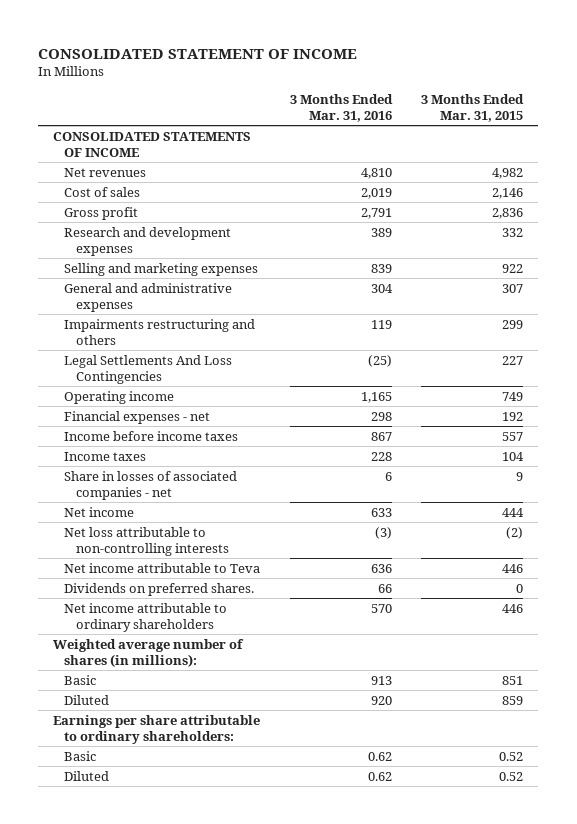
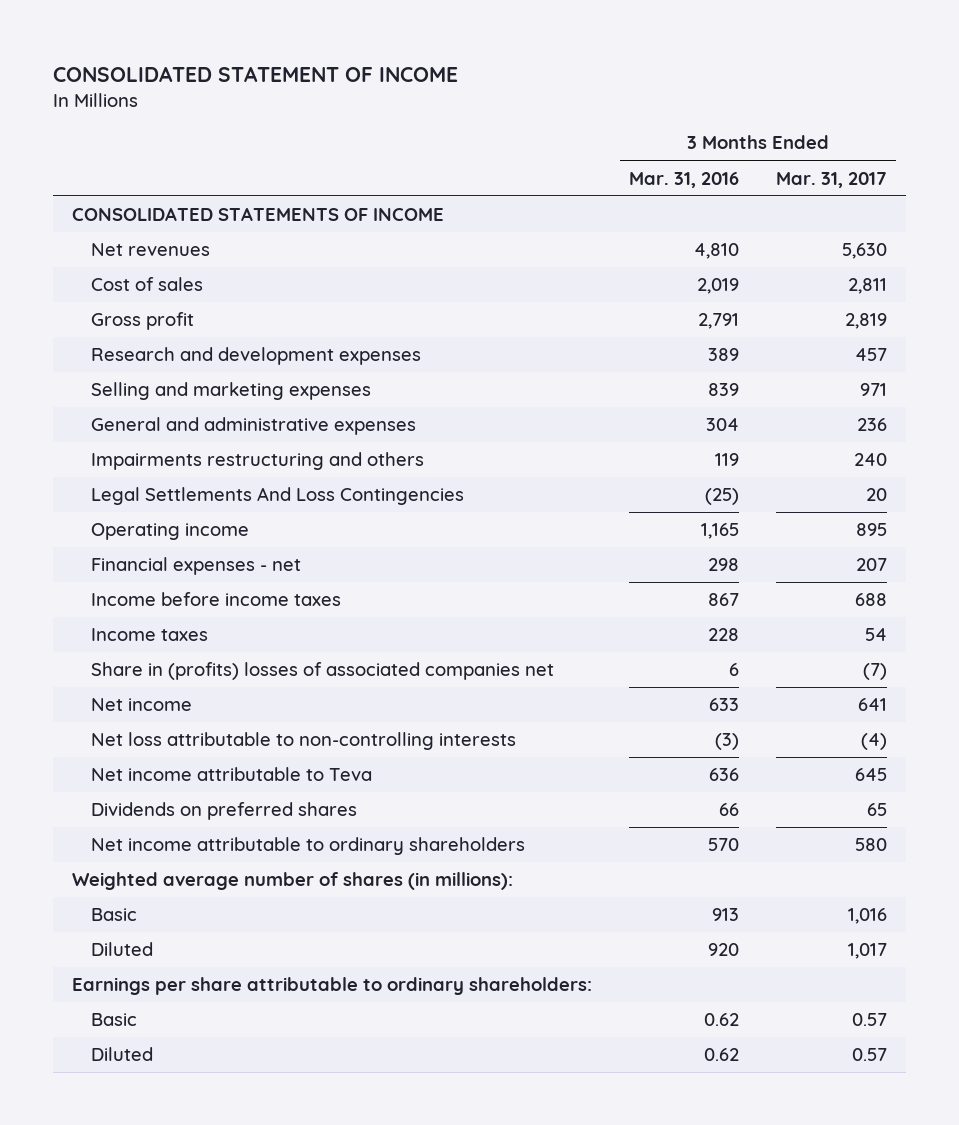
[421,93,525,122] 3 Months Ended Mar. 31, 2015 -> none
none -> [776,171,888,188] Mar. 31, 2017
[64,470,238,500] Share in losses of associated companies - net -> [90,662,554,681] Share in (profits) losses of associated companies net
[64,582,255,596] Dividends on preferred shares. -> [90,802,357,821] Dividends on preferred shares

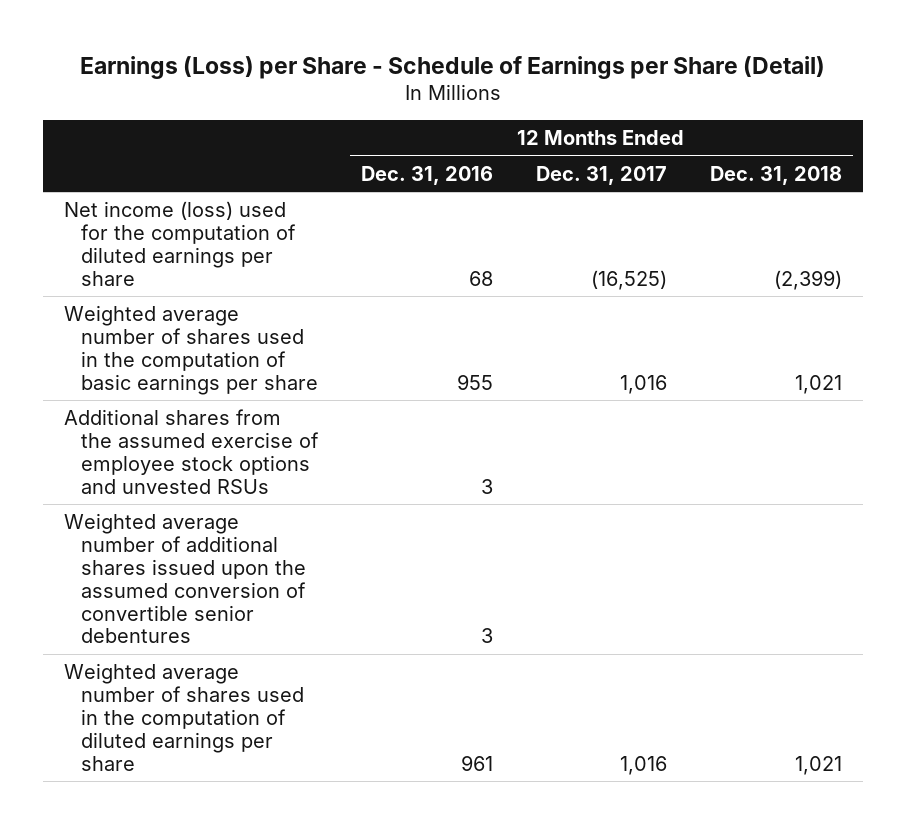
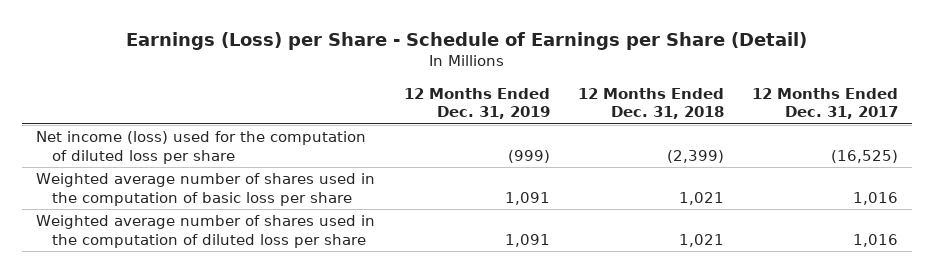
[360,165,493,185] Dec. 31, 2016 -> none
none -> [403,87,550,120] 12 Months Ended Dec. 31, 2019
[64,409,319,494] Additional shares from the assumed exercise of employee stock options and unvested RSUs -> none
[64,513,306,644] Weighted average number of additional shares issued upon the assumed conversion of convertible senior debentures -> none
[64,201,296,286] Net income (loss) used for the computation of diluted earnings per share -> [36,131,367,164] Net income (loss) used for the computation of diluted loss per share
[64,305,318,395] Weighted average number of shares used in the computation of basic earnings per share -> [36,173,376,206] Weighted average number of shares used in the computation of basic loss per share
[64,663,304,771] Weighted average number of shares used in the computation of diluted earnings per share -> [36,215,376,248] Weighted average number of shares used in the computation of diluted loss per share

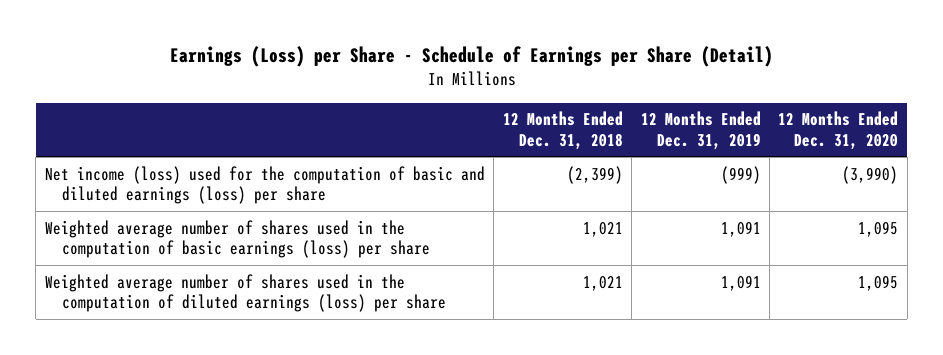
[752,87,899,120] 12 Months Ended Dec. 31, 2017 -> none
none -> [778,111,899,150] 12 Months Ended Dec. 31, 2020
[36,131,367,164] Net income (loss) used for the computation of diluted loss per share -> [44,165,485,205] Net income (loss) used for the computation of basic and diluted earnings (loss) per share
[36,173,376,206] Weighted average number of shares used in the computation of basic loss per share -> [44,219,430,259] Weighted average number of shares used in the computation of basic earnings (loss) per share
[36,215,376,248] Weighted average number of shares used in the computation of diluted loss per share -> [44,273,446,313] Weighted average number of shares used in the computation of diluted earnings (loss) per share

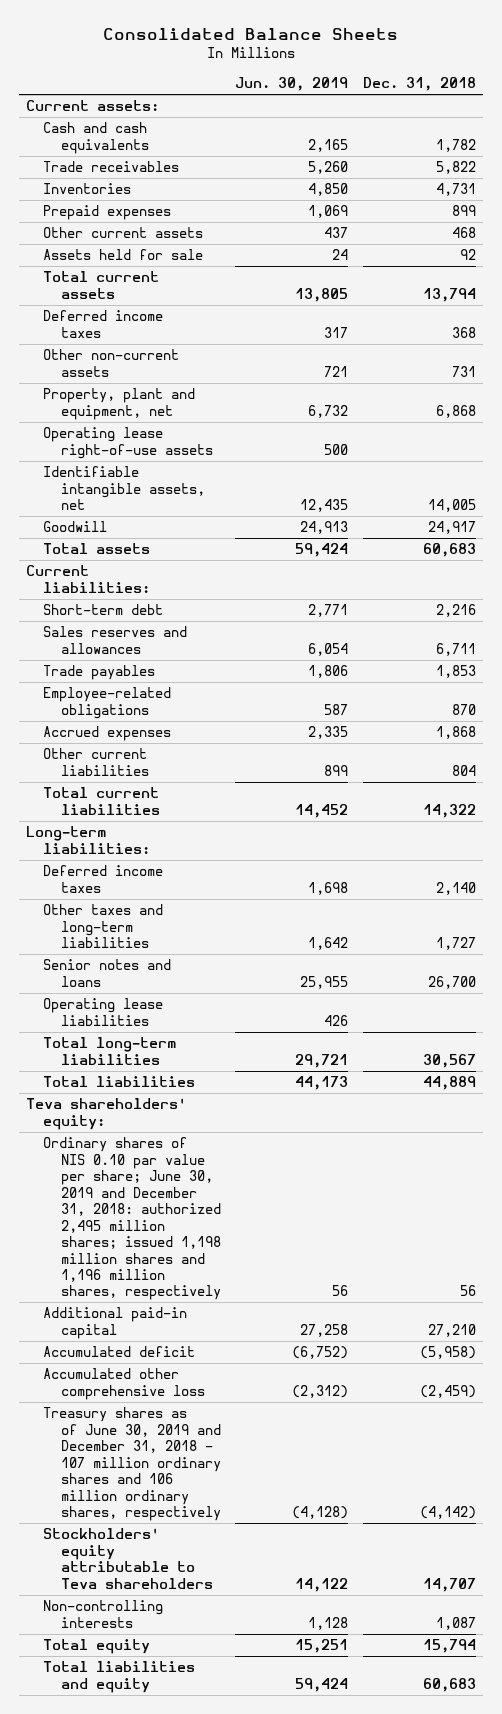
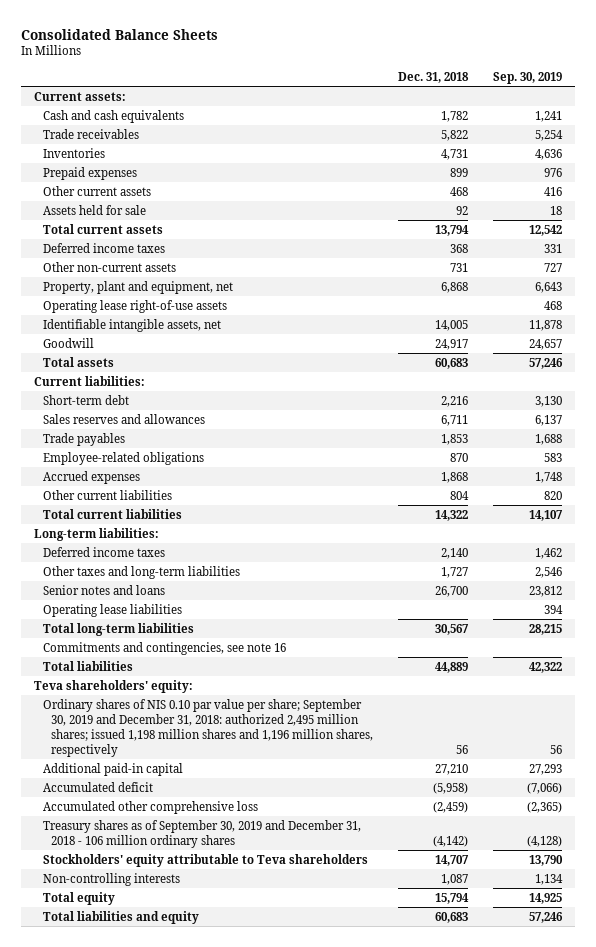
[235,77,349,92] Jun. 30, 2019 -> none
none -> [493,71,563,84] Sep. 30, 2019
none -> [42,641,286,655] Commitments and contingencies, see note 16
[43,1137,221,1301] Ordinary shares of NIS 0.10 par value per share; June 30, 2019 and December 31, 2018: authorized 2,495 million shares; issued 1,198 million shares and 1,196 million shares, respectively -> [42,698,374,757] Ordinary shares of NIS 0.10 par value per share; September 30, 2019 and December 31, 2018: authorized 2,495 million shares; issued 1,198 million shares and 1,196 million shares, respectively
[43,1407,221,1522] Treasury shares as of June 30, 2019 and December 31, 2018 - 107 million ordinary shares and 106 million ordinary shares, respectively -> [42,819,361,848] Treasury shares as of September 30, 2019 and December 31, 2018 - 106 million ordinary shares

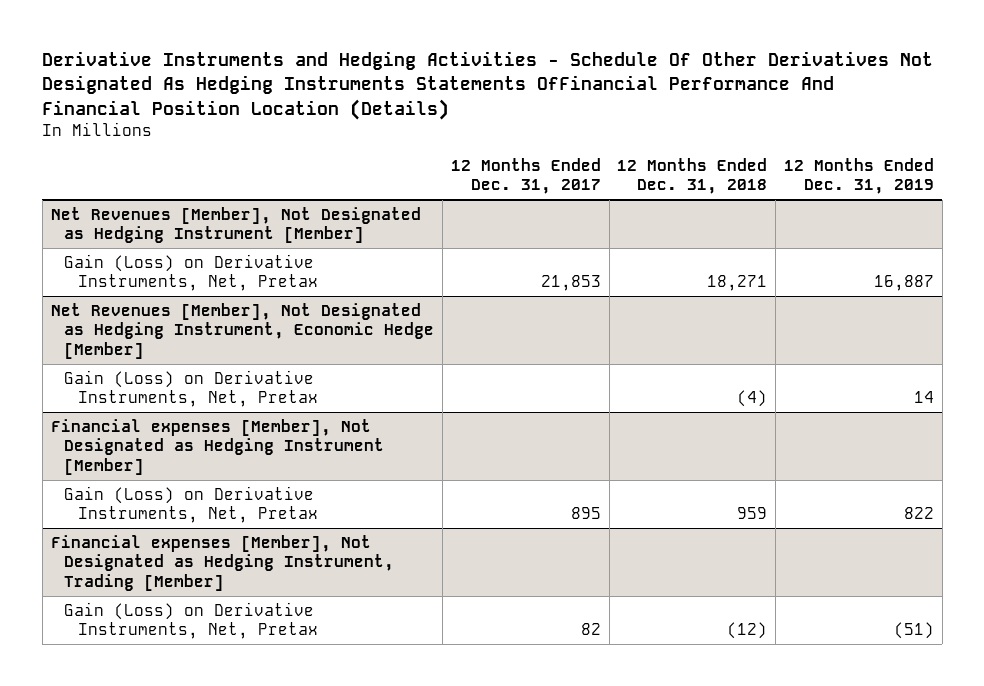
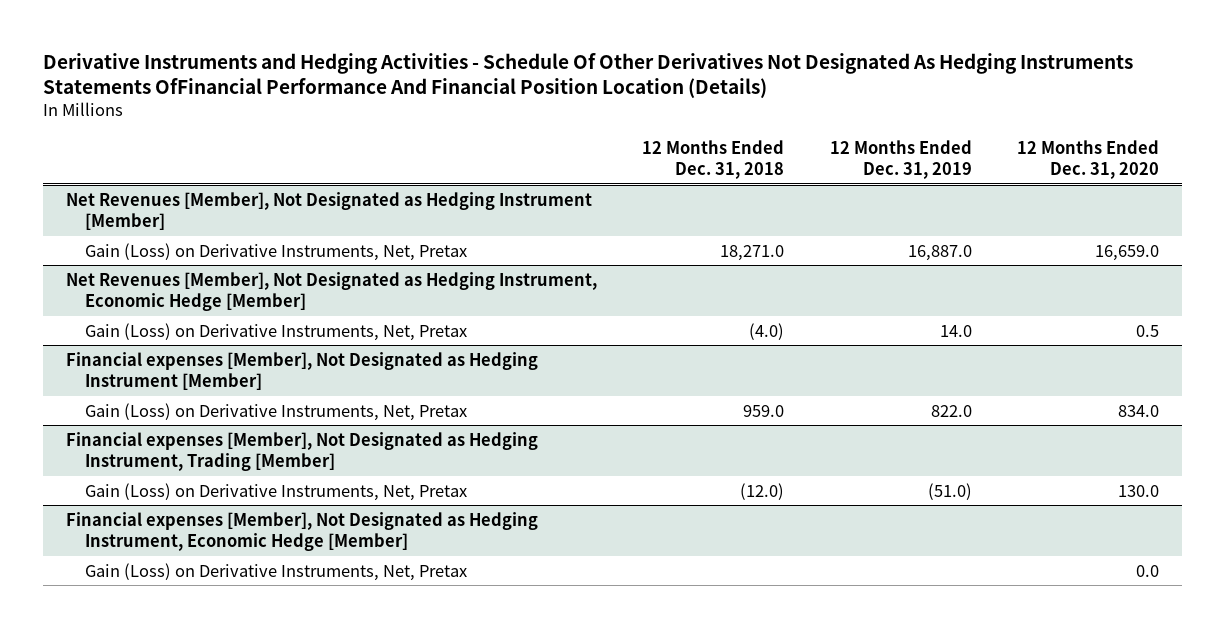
[450,157,601,195] 12 Months Ended Dec. 31, 2017 -> none
none -> [1017,139,1160,179] 12 Months Ended Dec. 31, 2020
[707,275,768,292] 18,271 -> [720,244,785,261] 18,271.0
[873,275,934,292] 16,887 -> [907,244,972,261] 16,887.0
[737,390,768,408] (4) -> [749,322,785,340] (4.0)
[913,391,934,404] 14 -> [939,324,972,337] 14.0
[737,507,768,520] 959 -> [743,404,785,417] 959.0
[903,507,934,520] 822 -> [930,404,972,417] 822.0
[727,622,768,640] (12) -> [740,482,785,500] (12.0)
[893,622,934,640] (51) -> [927,482,972,500] (51.0)
none -> [65,511,538,552] Financial expenses [Member], Not Designated as Hedging Instrument, Economic Hedge [Member]
none -> [84,562,467,581] Gain (Loss) on Derivative Instruments, Net, Pretax

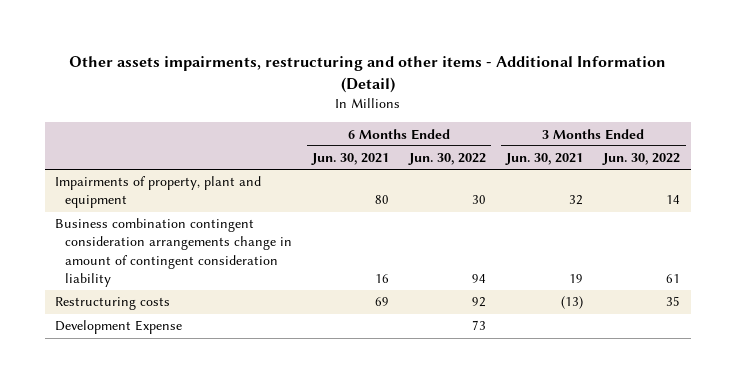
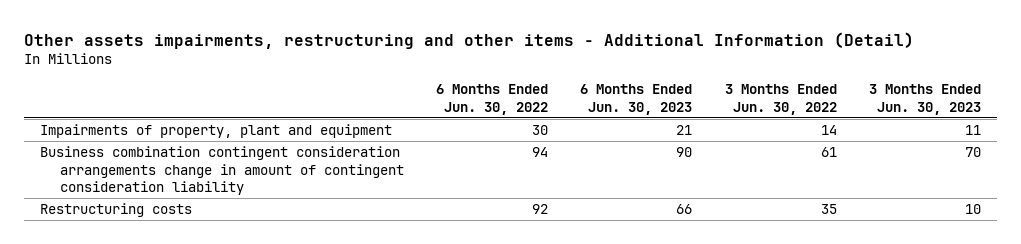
[311,153,390,166] Jun. 30, 2021 -> none
[505,153,584,166] Jun. 30, 2021 -> none
none -> [580,84,693,115] 6 Months Ended Jun. 30, 2023
none -> [868,84,981,115] 3 Months Ended Jun. 30, 2023
[55,320,183,335] Development Expense -> none

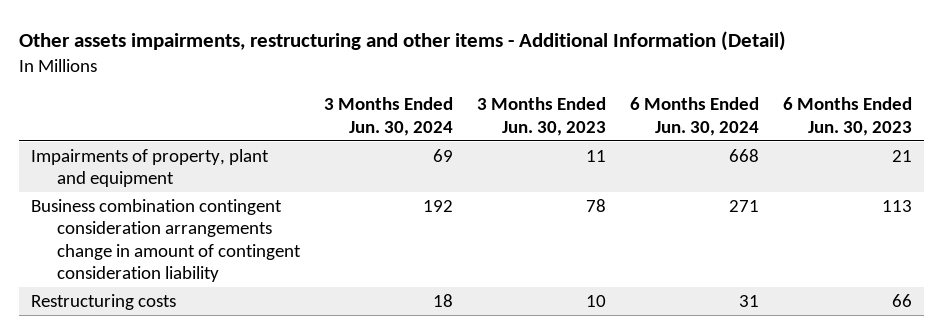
[436,84,549,115] 6 Months Ended Jun. 30, 2022 -> none
[724,84,837,115] 3 Months Ended Jun. 30, 2022 -> none
none -> [324,97,454,136] 3 Months Ended Jun. 30, 2024
none -> [629,97,759,136] 6 Months Ended Jun. 30, 2024
[676,146,693,157] 90 -> [881,199,912,212] 113
[964,146,981,157] 70 -> [585,198,606,212] 78

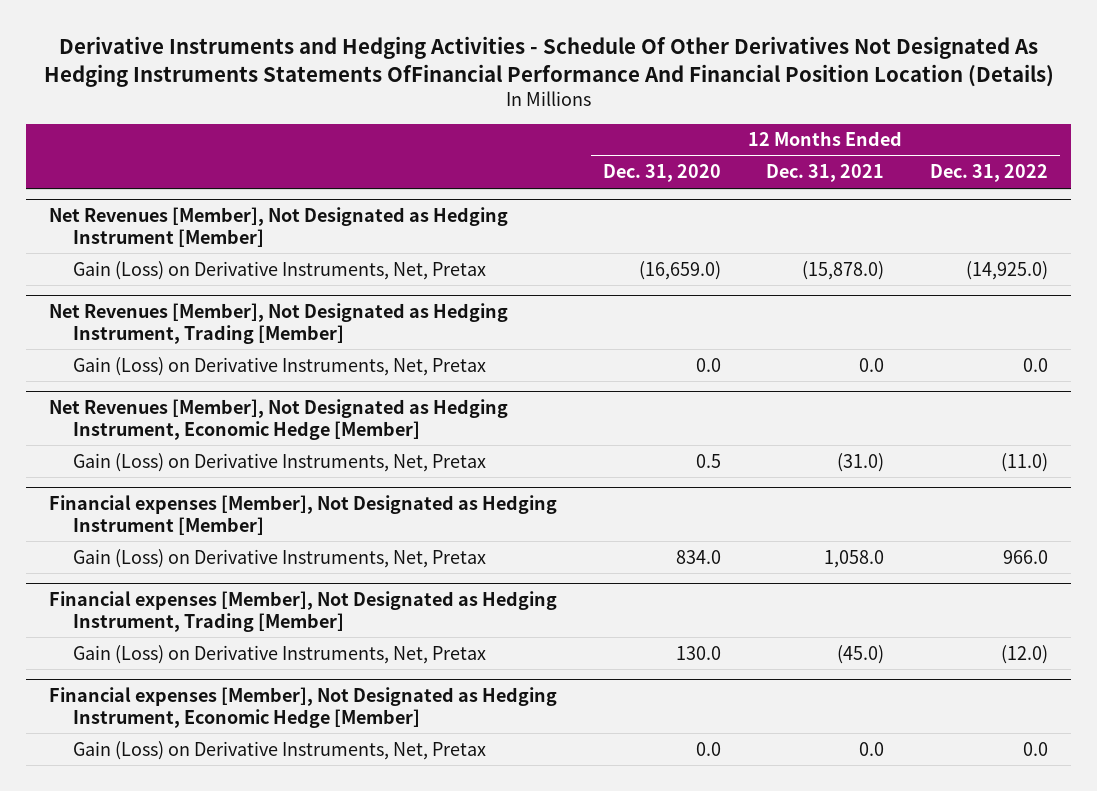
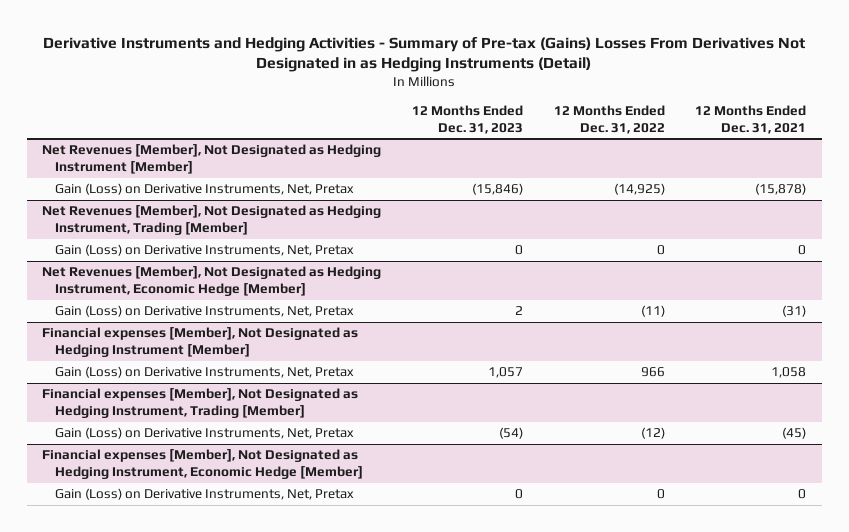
[43,35,1054,87] Derivative Instruments and Hedging Activities - Schedule Of Other Derivatives Not Designated As Hedging Instruments Statements OfFinancial Performance And Financial Position Location (Details) -> [43,36,806,73] Derivative Instruments and Hedging Activities - Summary of Pre-tax (Gains) Losses From Derivatives Not Designated in as Hedging Instruments (Detail)
[602,164,721,183] Dec. 31, 2020 -> none
none -> [412,104,524,134] 12 Months Ended Dec. 31, 2023
[802,260,885,280] (15,878.0) -> [755,183,807,196] (15,878)
[966,260,1049,280] (14,925.0) -> [613,183,665,196] (14,925)
[859,357,885,372] 0.0 -> [798,245,807,256] 0
[1023,357,1049,372] 0.0 -> [656,245,665,256] 0
[837,452,885,472] (31.0) -> [782,305,807,318] (31)
[1001,452,1049,472] (11.0) -> [640,305,665,318] (11)
[824,549,885,568] 1,058.0 -> [771,367,807,379] 1,058
[1003,549,1049,564] 966.0 -> [640,367,665,378] 966
[837,644,885,664] (45.0) -> [782,427,807,440] (45)
[1001,644,1049,664] (12.0) -> [640,427,665,440] (12)
[859,741,885,756] 0.0 -> [798,489,807,500] 0
[1023,741,1049,756] 0.0 -> [656,489,665,500] 0

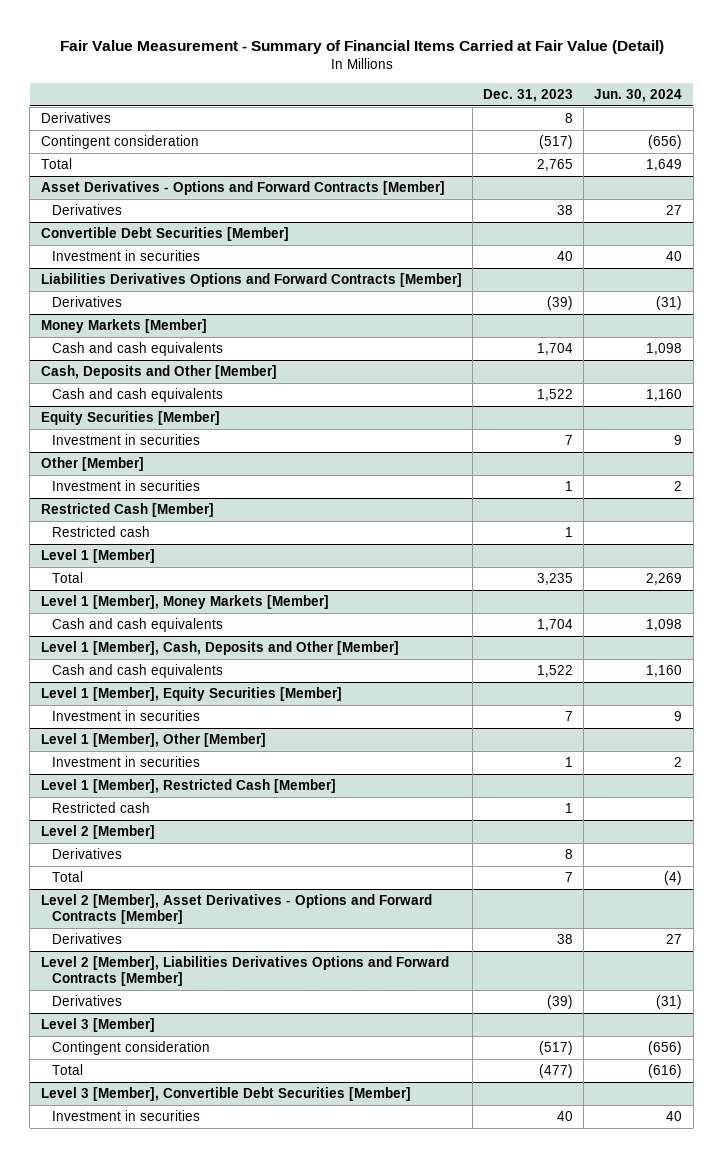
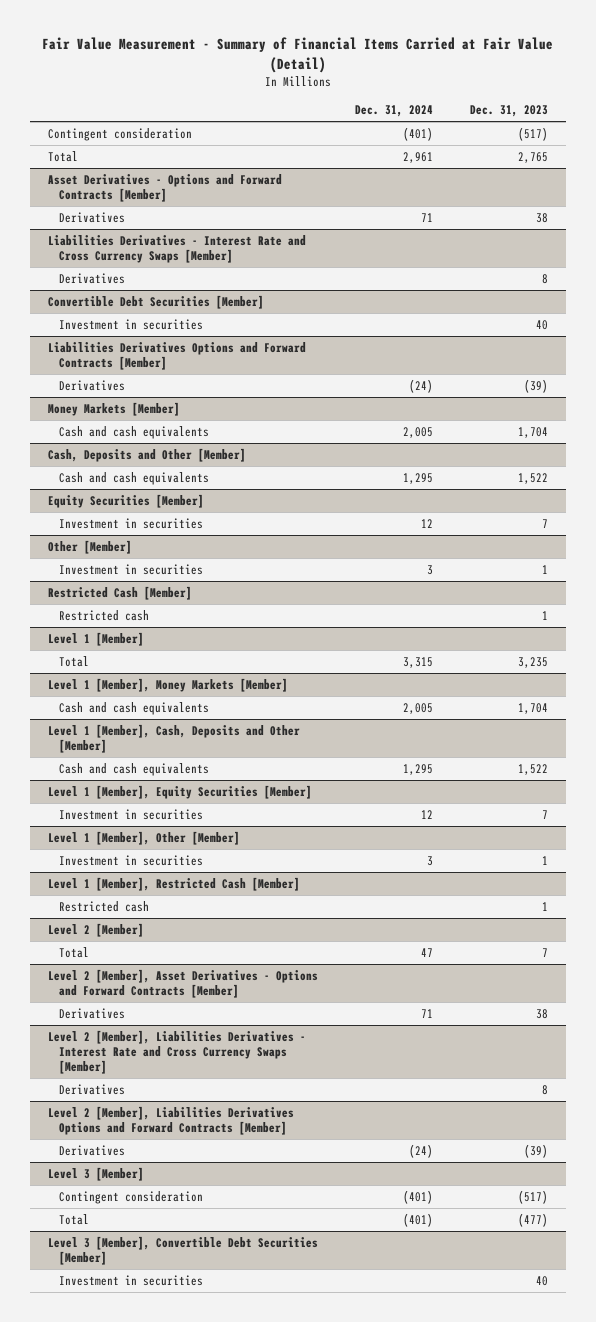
[594,88,683,102] Jun. 30, 2024 -> none
none -> [355,105,434,118] Dec. 31, 2024
[40,112,111,124] Derivatives -> none
none -> [48,234,307,263] Liabilities Derivatives - Interest Rate and Cross Currency Swaps [Member]
none -> [59,272,126,284] Derivatives
[52,848,123,860] Derivatives -> none
none -> [48,1029,307,1074] Level 2 [Member], Liabilities Derivatives - Interest Rate and Cross Currency Swaps [Member]
none -> [59,1083,126,1095] Derivatives

